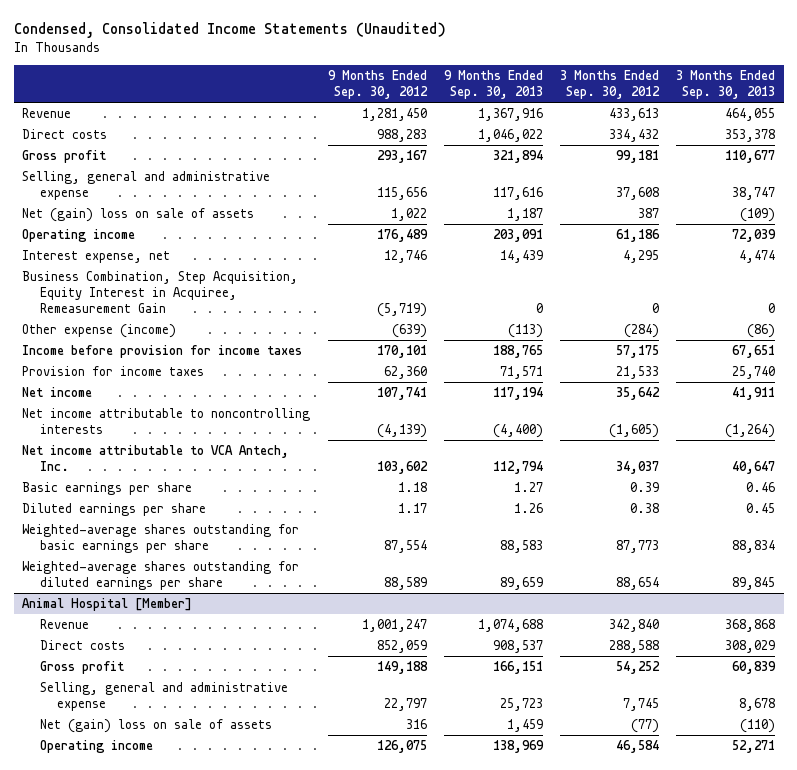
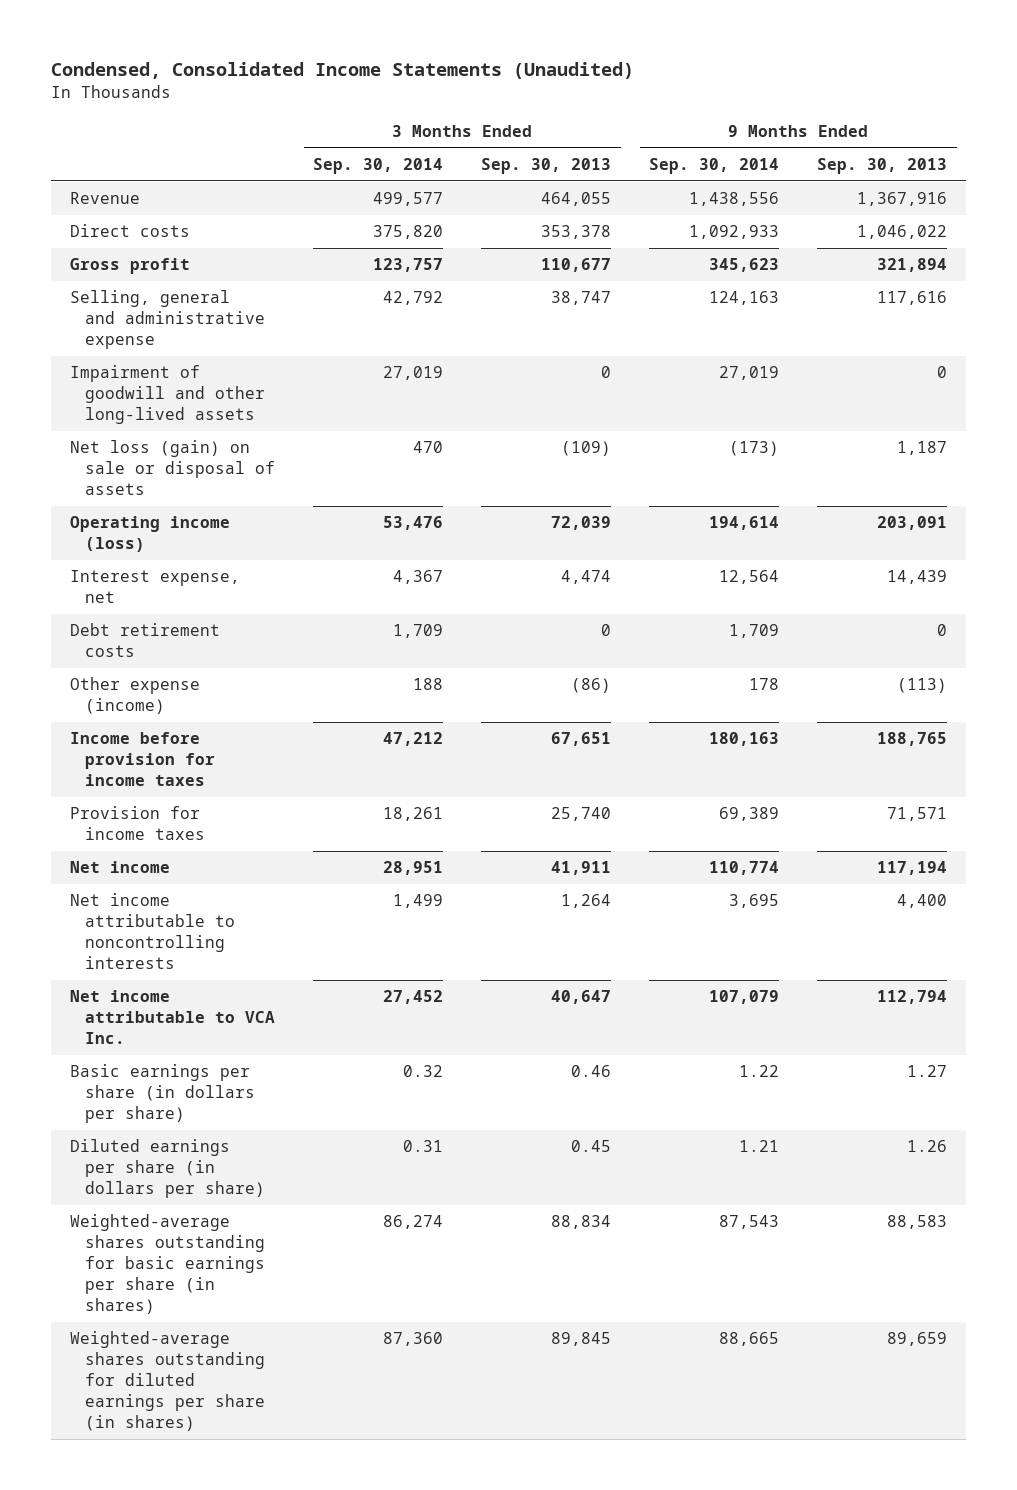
[327,70,428,100] 9 Months Ended Sep. 30, 2012 -> none
[559,70,660,100] 3 Months Ended Sep. 30, 2012 -> none
none -> [313,158,444,175] Sep. 30, 2014
none -> [649,158,780,175] Sep. 30, 2014
none -> [69,365,266,425] Impairment of goodwill and other long-lived assets
[22,208,255,223] Net (gain) loss on sale of assets -> [69,440,276,496] Net loss (gain) on sale or disposal of assets
[22,229,136,243] Operating income -> [69,516,230,553] Operating income (loss)
[22,271,299,314] Business Combination, Step Acquisition, Equity Interest in Acquiree, Remeasurement Gain -> none
none -> [69,623,220,658] Debt retirement costs
[22,598,193,612] Animal Hospital [Member] -> none
[39,619,89,630] Revenue -> none
[39,640,125,651] Direct costs -> none
[39,661,124,675] Gross profit -> none
[39,682,288,712] Selling, general and administrative expense -> none
[39,719,272,734] Net (gain) loss on sale of assets -> none
[39,740,153,754] Operating income -> none
[492,424,543,439] (4,400) -> [897,894,948,909] 4,400
[725,424,776,439] (1,264) -> [561,894,612,909] 1,264
[22,445,290,472] Net income attributable to VCA Antech, Inc. -> [69,990,276,1045] Net income attributable to VCA Inc.
[22,482,193,496] Basic earnings per share -> [69,1064,256,1124] Basic earnings per share (in dollars per share)
[22,503,207,517] Diluted earnings per share -> [69,1139,266,1199] Diluted earnings per share (in dollars per share)
[22,524,300,554] Weighted-average shares outstanding for basic earnings per share -> [69,1214,266,1314] Weighted-average shares outstanding for basic earnings per share (in shares)
[22,561,300,591] Weighted-average shares outstanding for diluted earnings per share -> [69,1331,266,1431] Weighted-average shares outstanding for diluted earnings per share (in shares)

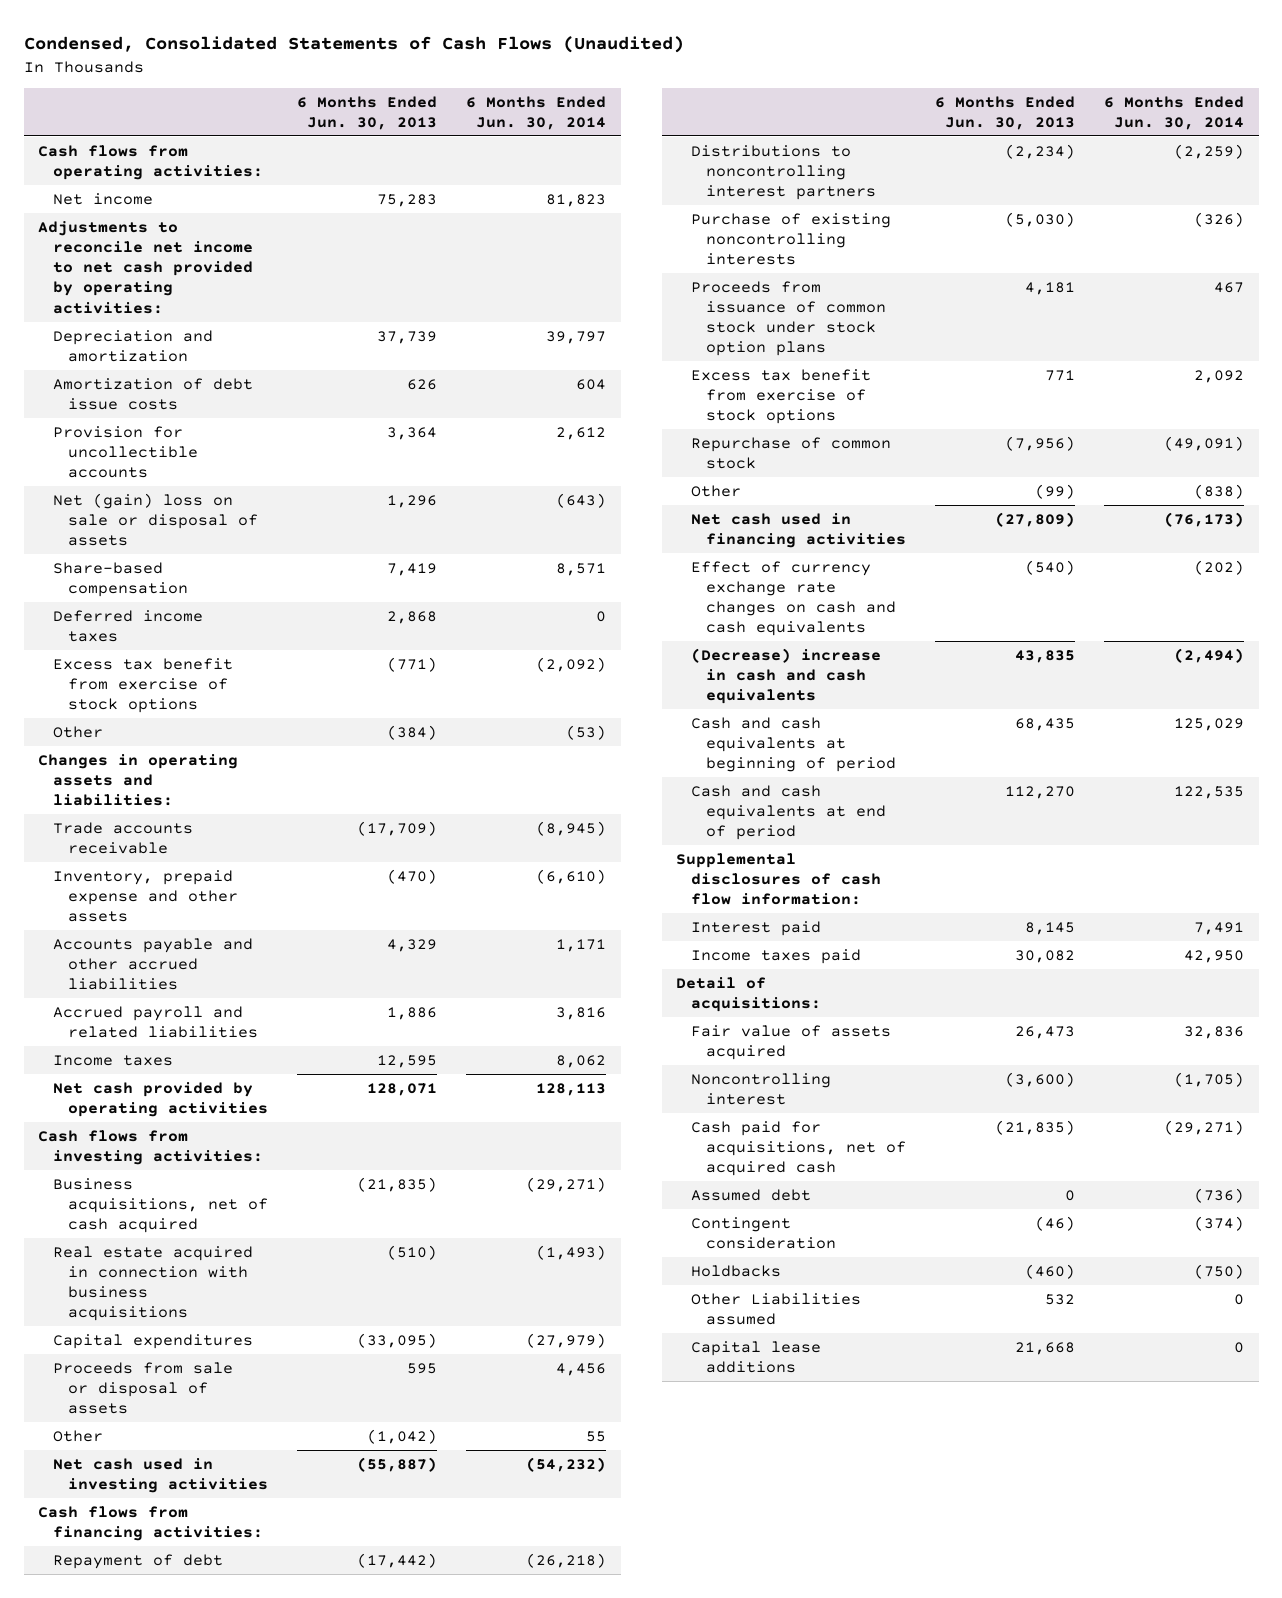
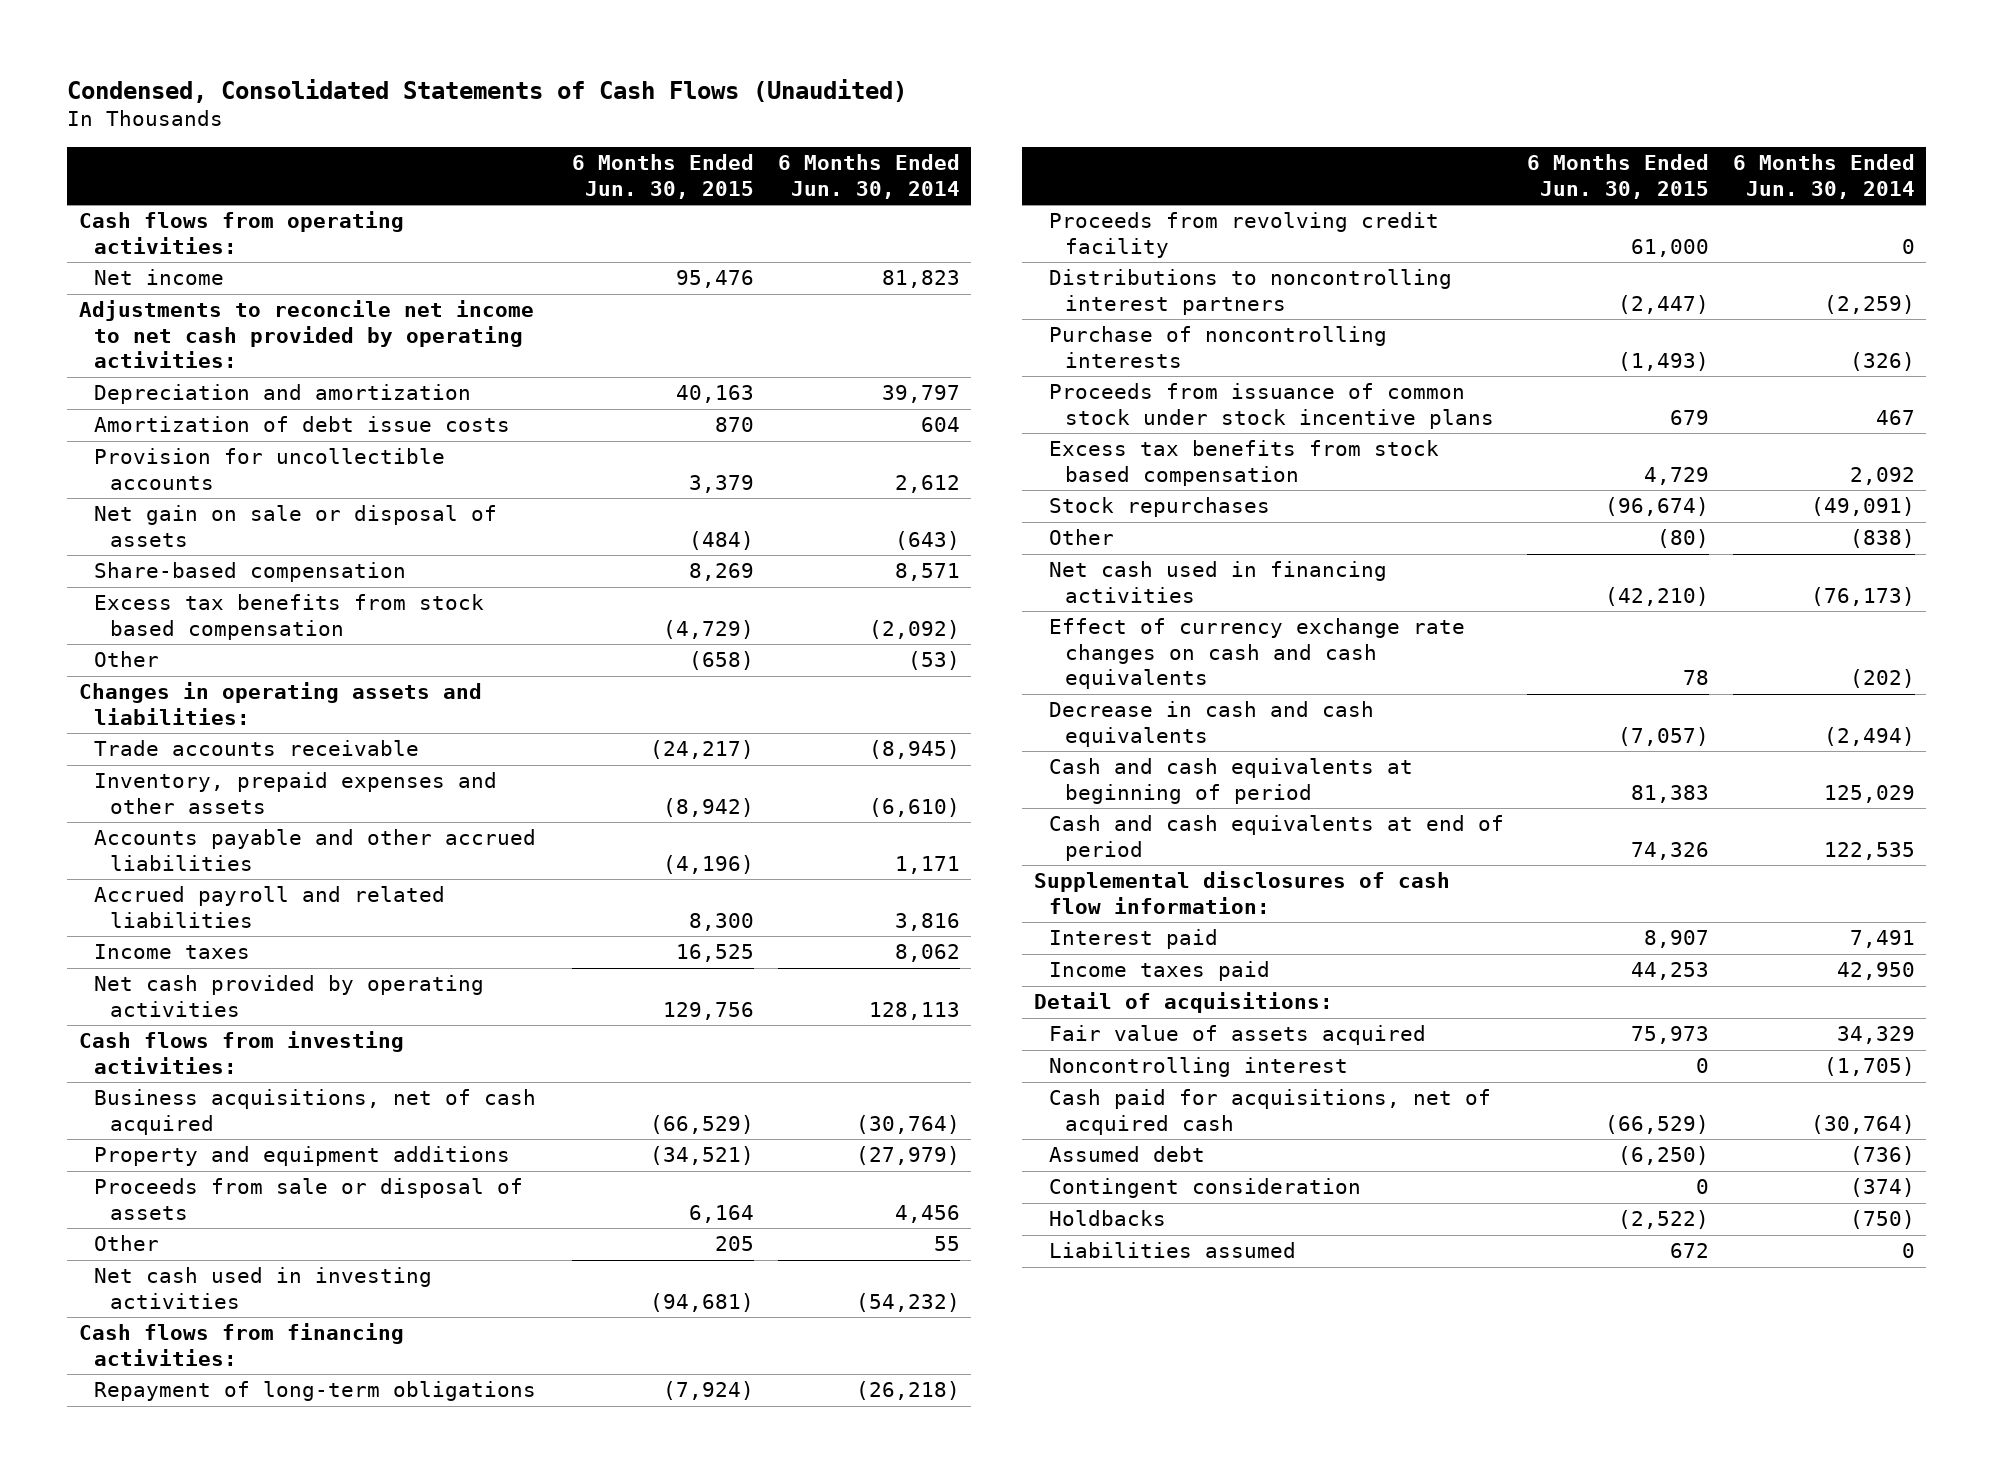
[296,95,437,130] 6 Months Ended Jun. 30, 2013 -> none
none -> [572,154,755,199] 6 Months Ended Jun. 30, 2015
[53,492,258,547] Net (gain) loss on sale or disposal of assets -> [94,505,498,547] Net gain on sale or disposal of assets
[53,609,204,642] Deferred income taxes -> none
[53,657,234,714] Excess tax benefit from exercise of stock options -> [94,594,485,640] Excess tax benefits from stock based compensation
[53,869,238,923] Inventory, prepaid expense and other assets -> [94,772,498,814] Inventory, prepaid expenses and other assets
[53,1245,254,1322] Real estate acquired in connection with business acquisitions -> none
[526,1176,607,1192] (29,271) -> [855,1114,960,1134] (30,764)
[53,1333,254,1349] Capital expenditures -> [94,1146,511,1167] Property and equipment additions
[53,1553,224,1569] Repayment of debt -> [94,1381,537,1402] Repayment of long-term obligations
none -> [1049,212,1440,258] Proceeds from revolving credit facility
[691,212,892,266] Purchase of existing noncontrolling interests -> [1049,326,1388,368] Purchase of noncontrolling interests
[691,280,886,357] Proceeds from issuance of common stock under stock option plans -> [1049,383,1494,429] Proceeds from issuance of common stock under stock incentive plans
[691,368,872,425] Excess tax benefit from exercise of stock options -> [1049,440,1440,486] Excess tax benefits from stock based compensation
[691,436,892,469] Repurchase of common stock -> [1049,497,1271,518] Stock repurchases
[691,647,882,705] (Decrease) increase in cash and cash equivalents -> [1049,701,1375,747] Decrease in cash and cash equivalents
[1184,1025,1245,1039] 32,836 -> [1836,1026,1915,1045] 34,329
[1164,1119,1245,1135] (29,271) -> [1810,1114,1915,1134] (30,764)
[691,1340,822,1373] Capital lease additions -> none
[691,1292,862,1325] Other Liabilities assumed -> [1049,1242,1297,1259] Liabilities assumed

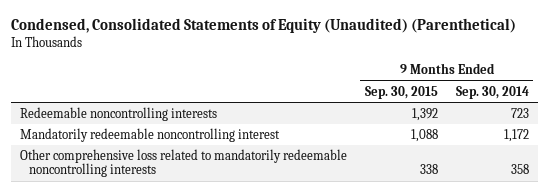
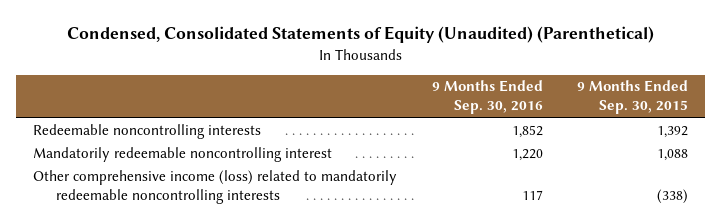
[455,85,529,99] Sep. 30, 2014 -> none
none -> [431,80,543,115] 9 Months Ended Sep. 30, 2016
[19,148,347,178] Other comprehensive loss related to mandatorily redeemable noncontrolling interests -> [33,169,398,204] Other comprehensive income (loss) related to mandatorily redeemable noncontrolling interests
[419,164,438,175] 338 -> [656,188,688,204] (338)

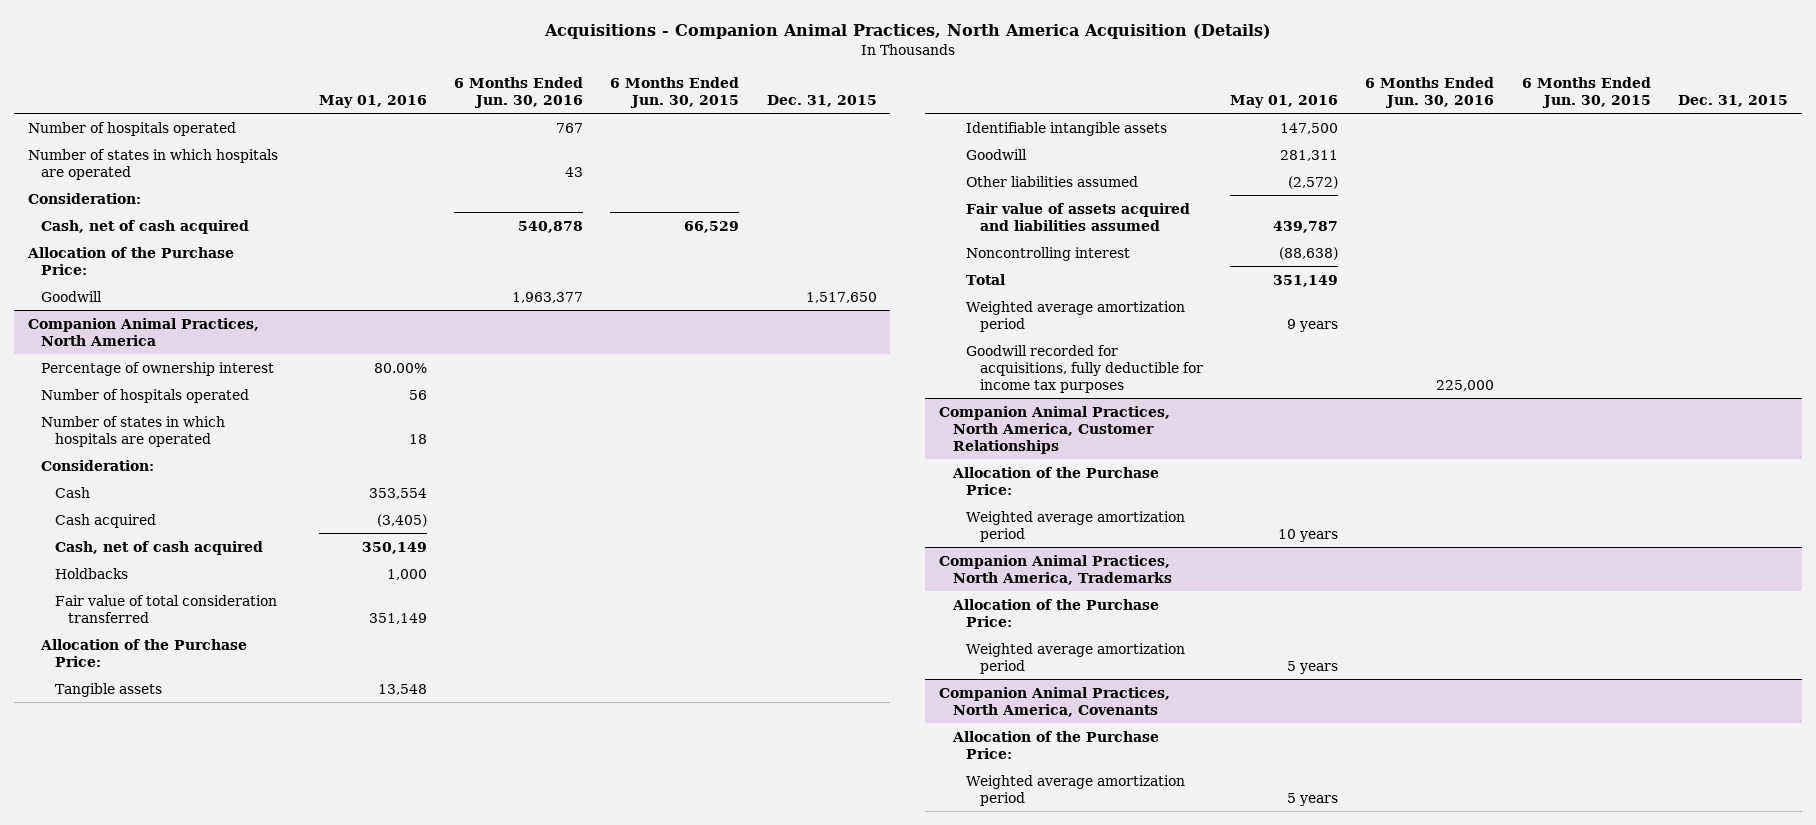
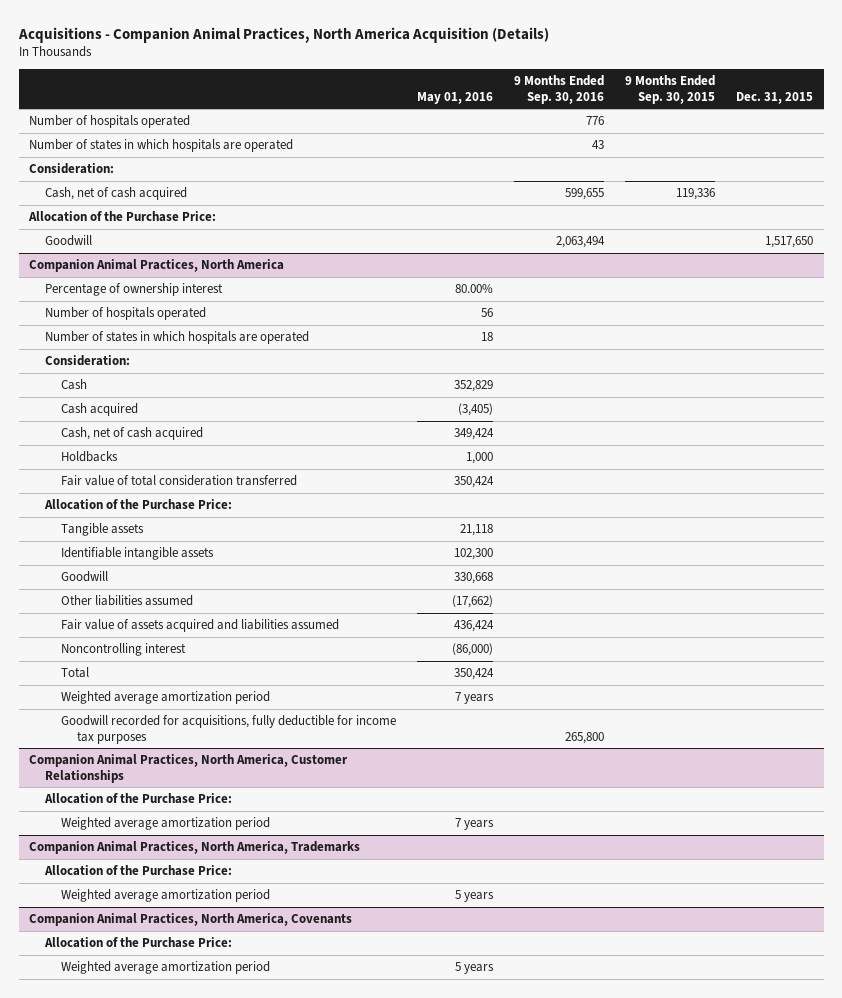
[454,76,584,108] 6 Months Ended Jun. 30, 2016 -> none
[610,76,740,108] 6 Months Ended Jun. 30, 2015 -> none
none -> [514,75,605,104] 9 Months Ended Sep. 30, 2016
none -> [625,75,716,104] 9 Months Ended Sep. 30, 2015
[368,487,427,499] 353,554 -> [454,380,494,393] 352,829
[361,541,427,554] 350,149 -> [454,428,495,441] 349,424
[368,612,427,624] 351,149 -> [454,476,495,489] 350,424
[377,683,427,695] 13,548 -> [460,524,494,537] 21,118
[1280,122,1339,134] 147,500 -> [454,548,494,561] 102,300
[1280,149,1339,161] 281,311 -> [454,572,494,585] 330,668
[1288,175,1339,189] (2,572) -> [452,595,494,609] (17,662)
[1273,220,1339,233] 439,787 -> [454,620,495,633] 436,424
[1279,246,1339,260] (88,638) -> [452,643,494,657] (86,000)
[1273,274,1339,287] 351,149 -> [454,668,495,681] 350,424
[1287,318,1339,332] 9 years -> [455,692,495,705] 7 years
[1278,528,1339,542] 10 years -> [455,818,495,831] 7 years

